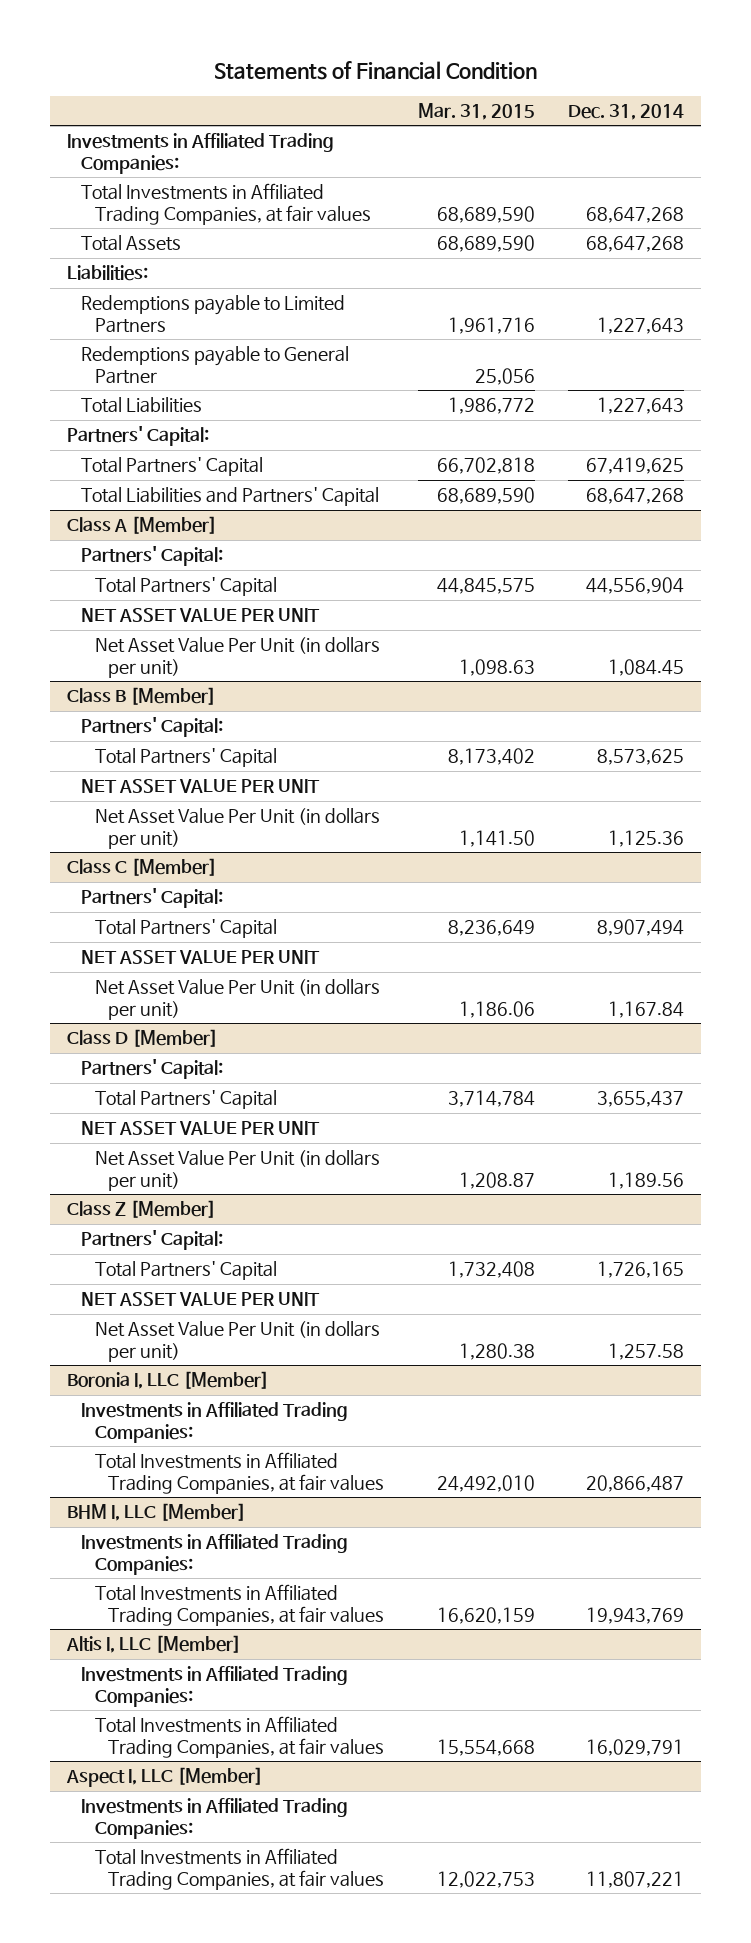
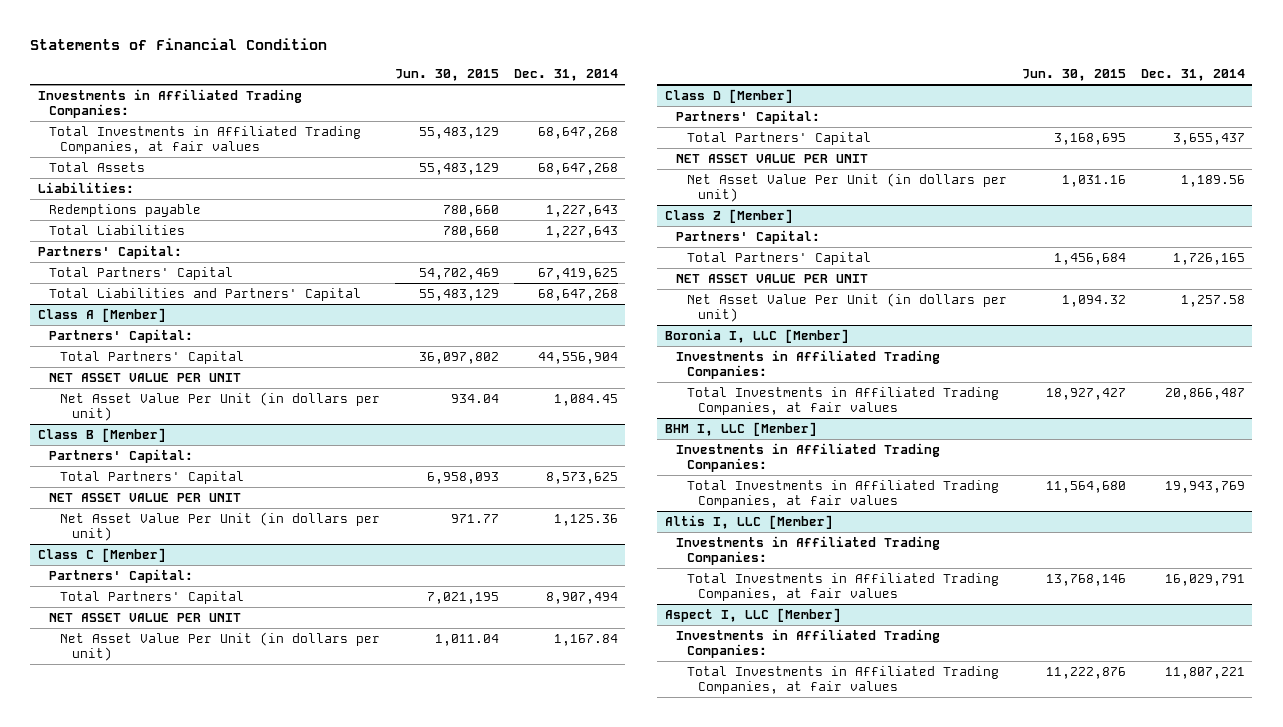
[417,102,535,120] Mar. 31, 2015 -> none
none -> [395,69,500,82] Jun. 30, 2015
[80,346,349,384] Redemptions payable to General Partner -> none
[80,295,345,333] Redemptions payable to Limited Partners -> [49,204,202,218] Redemptions payable

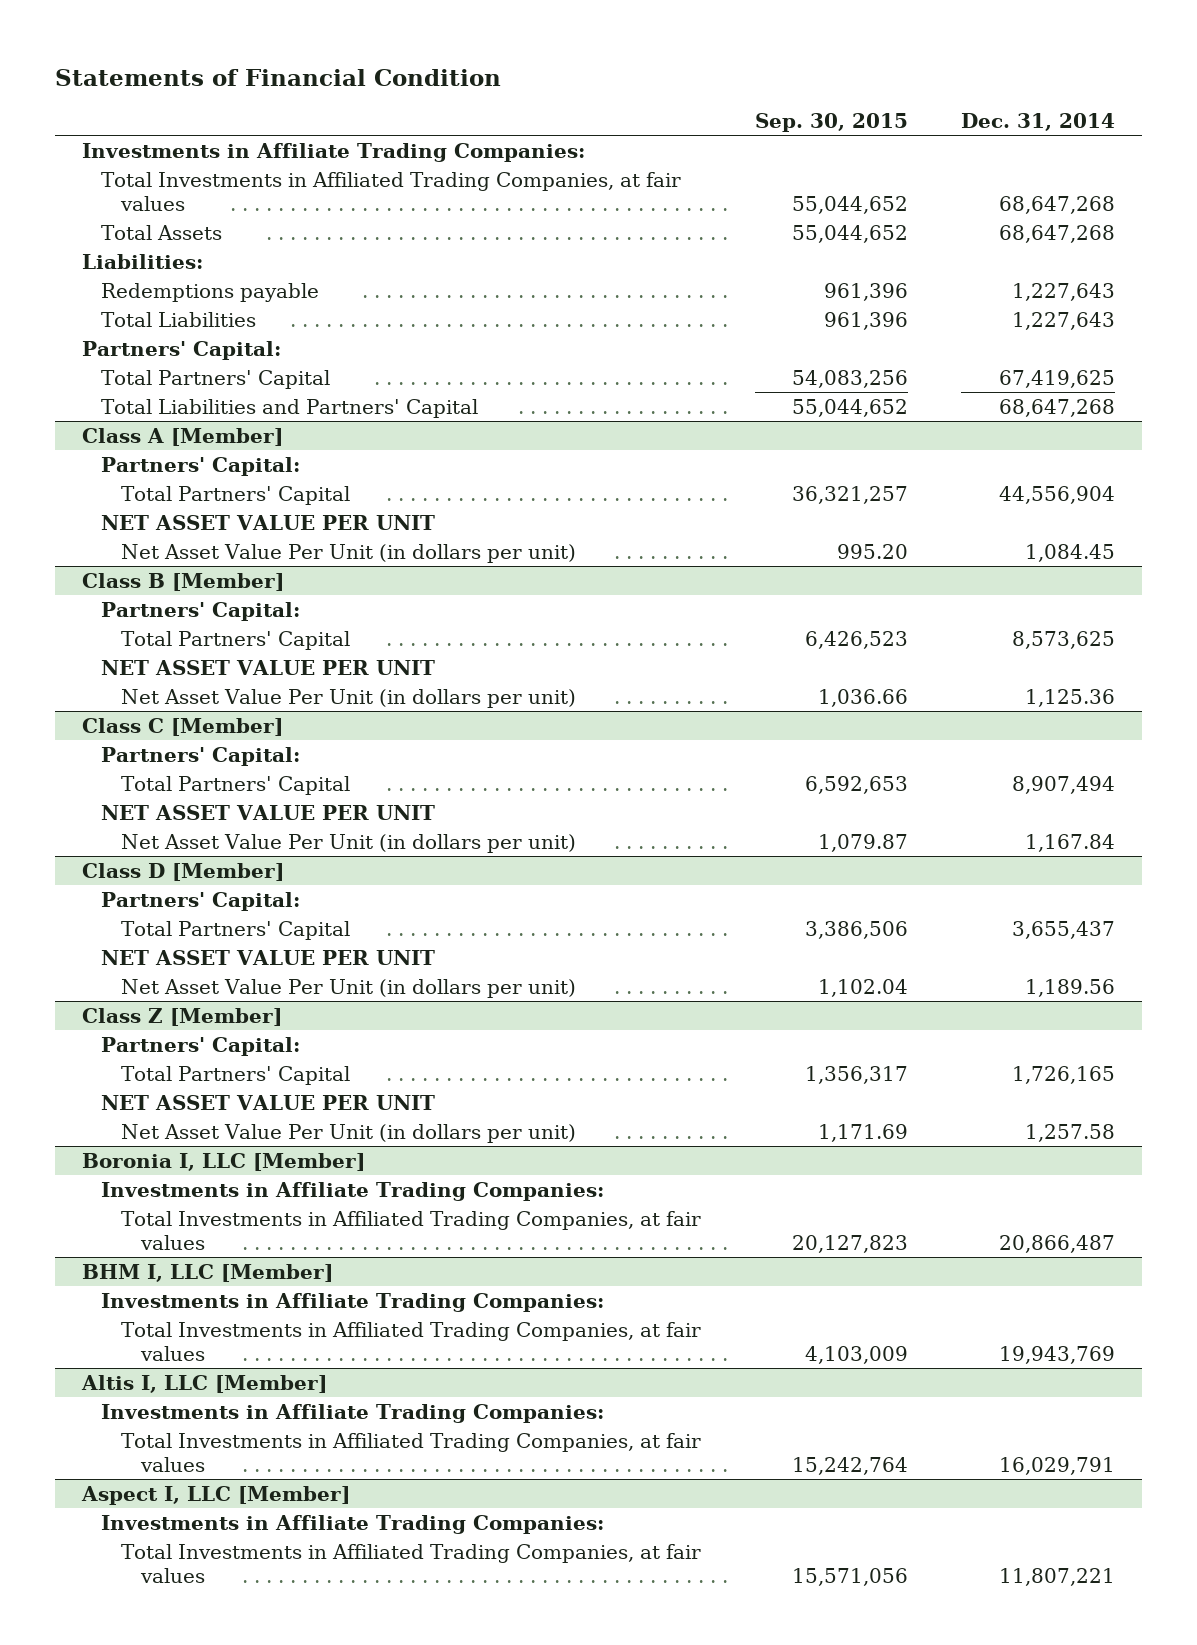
[395,69,500,82] Jun. 30, 2015 -> none
none -> [754,112,908,132] Sep. 30, 2015
[37,89,302,119] Investments in Affiliated Trading Companies: -> [81,142,585,162] Investments in Affiliate Trading Companies:
[675,350,940,380] Investments in Affiliated Trading Companies: -> [101,1181,605,1201] Investments in Affiliate Trading Companies:
[675,443,940,473] Investments in Affiliated Trading Companies: -> [101,1292,605,1312] Investments in Affiliate Trading Companies:
[675,536,940,566] Investments in Affiliated Trading Companies: -> [101,1403,605,1423] Investments in Affiliate Trading Companies:
[675,629,940,659] Investments in Affiliated Trading Companies: -> [101,1514,605,1534] Investments in Affiliate Trading Companies:

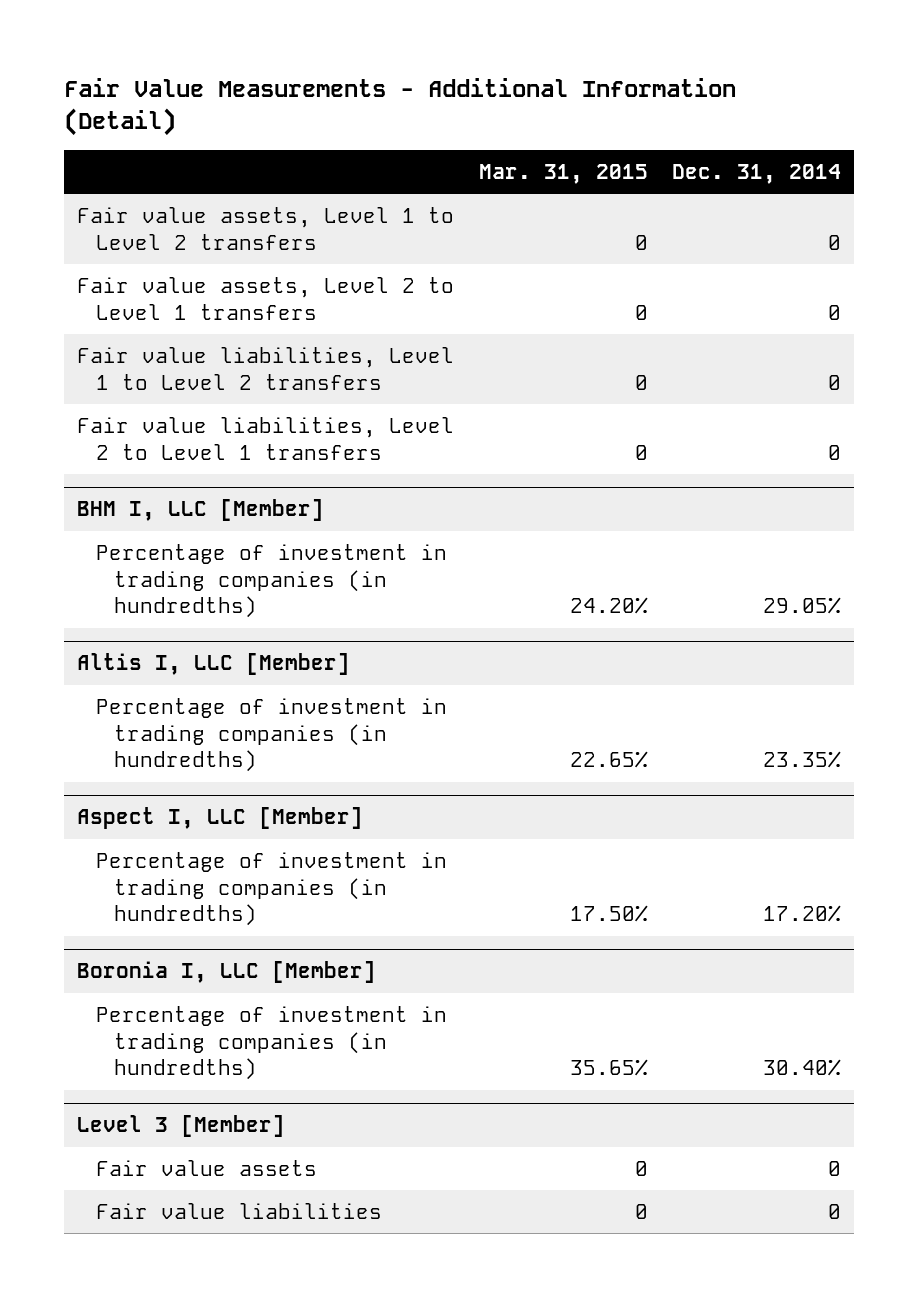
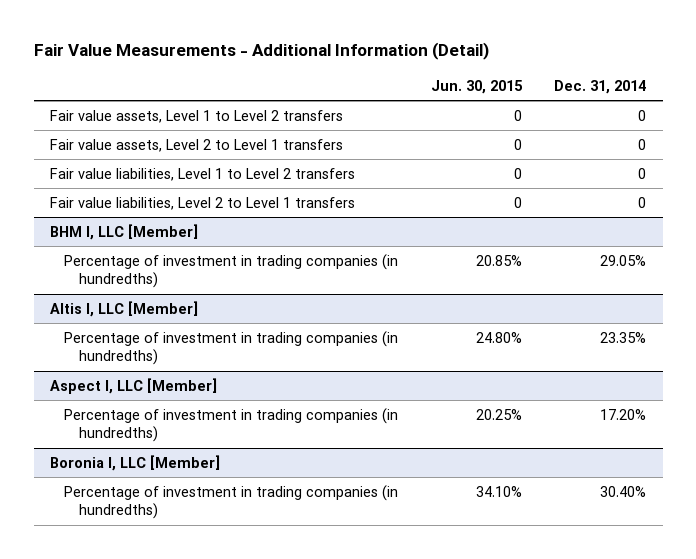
[478,164,648,185] Mar. 31, 2015 -> none
none -> [430,80,523,95] Jun. 30, 2015
[76,1115,285,1138] Level 3 [Member] -> none
[95,1159,317,1176] Fair value assets -> none
[95,1202,382,1219] Fair value liabilities -> none

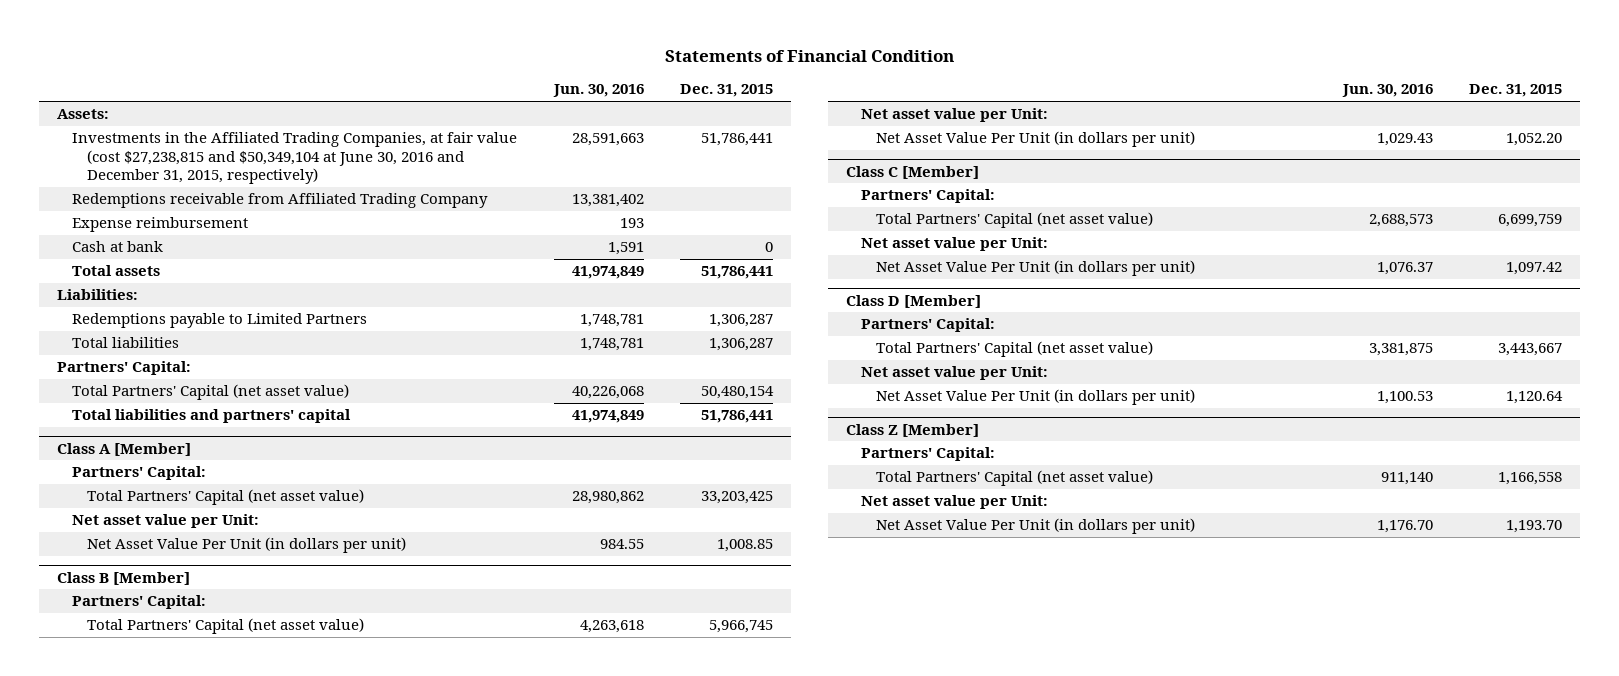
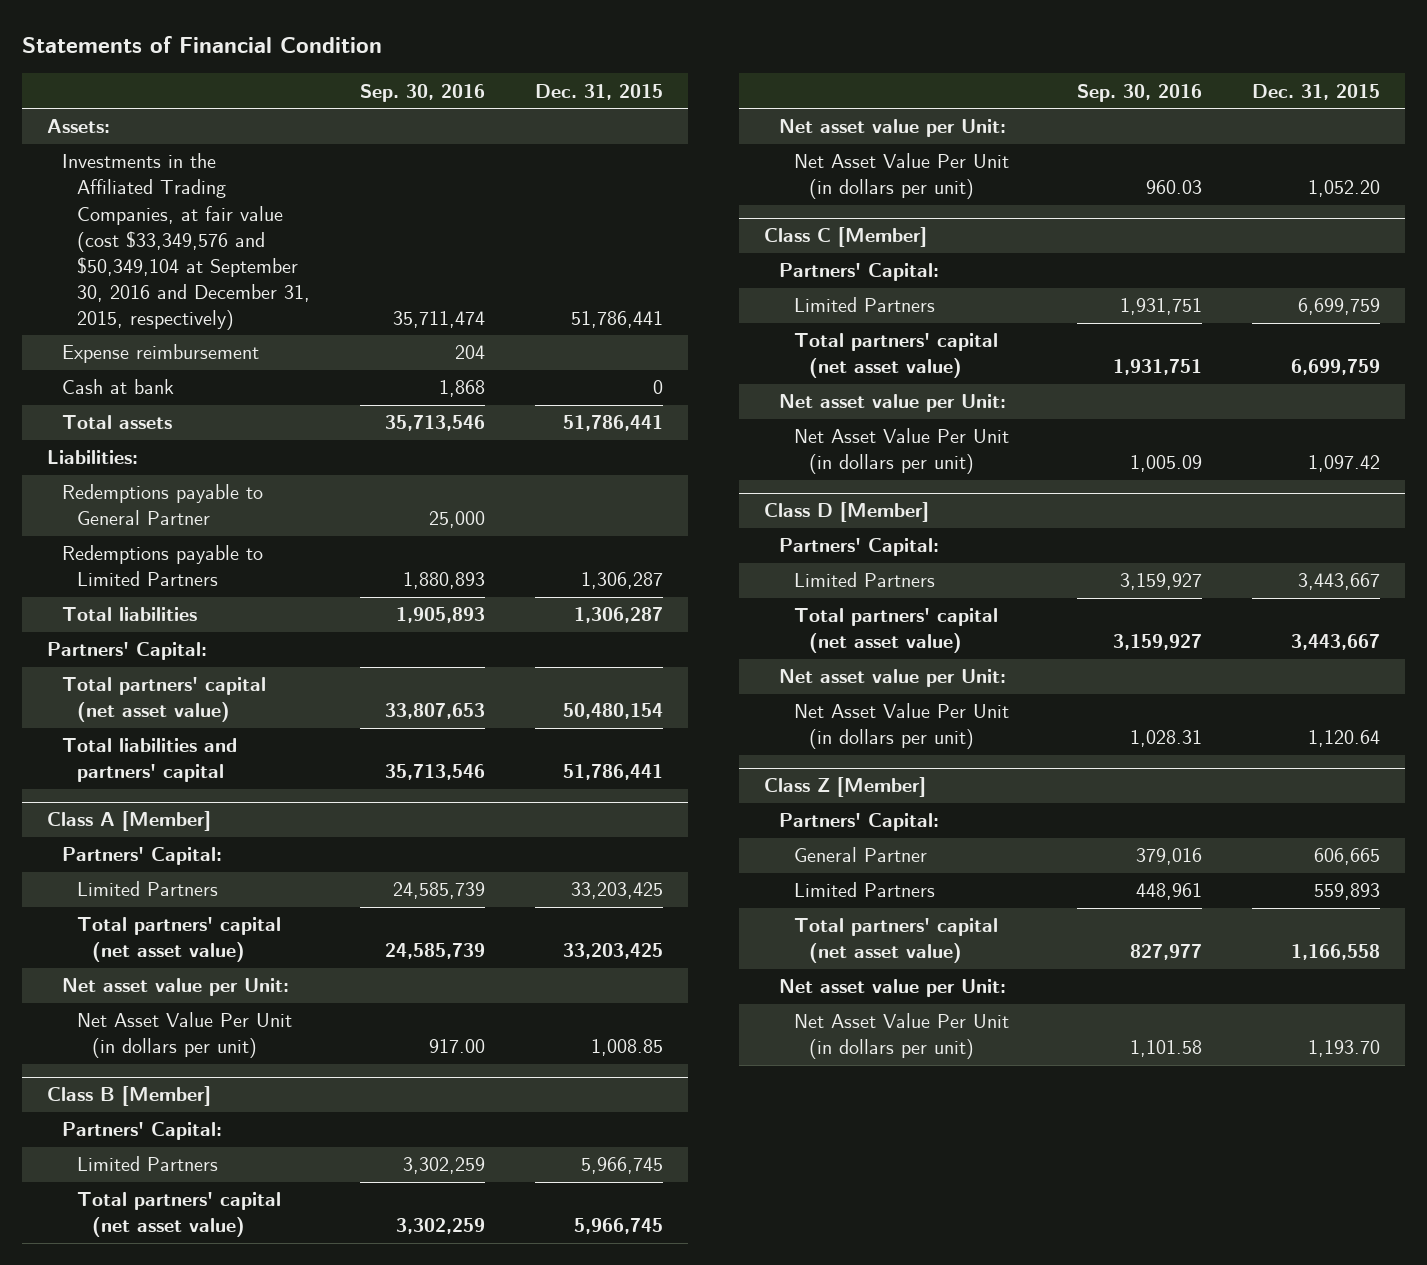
[552,84,644,98] Jun. 30, 2016 -> none
none -> [360,83,486,102] Sep. 30, 2016
[72,193,489,209] Redemptions receivable from Affiliated Trading Company -> none
[72,132,518,185] Investments in the Affiliated Trading Companies, at fair value (cost $27,238,815 and $50,349,104 at June 30, 2016 and December 31, 2015, respectively) -> [62,153,310,330] Investments in the Affiliated Trading Companies, at fair value (cost $33,349,576 and $50,349,104 at September 30, 2016 and December 31, 2015, respectively)
none -> [62,484,264,526] Redemptions payable to General Partner
[72,384,350,401] Total Partners' Capital (net asset value) -> [62,677,267,723] Total partners' capital (net asset value)
none -> [76,881,218,897] Limited Partners
[87,489,365,506] Total Partners' Capital (net asset value) -> [76,917,281,963] Total partners' capital (net asset value)
none -> [76,1156,218,1172] Limited Partners
[87,618,365,635] Total Partners' Capital (net asset value) -> [76,1192,281,1238] Total partners' capital (net asset value)
none -> [793,297,935,313] Limited Partners
[876,212,1154,229] Total Partners' Capital (net asset value) -> [793,333,998,379] Total partners' capital (net asset value)
none -> [793,572,935,588] Limited Partners
[876,341,1154,358] Total Partners' Capital (net asset value) -> [793,608,998,654] Total partners' capital (net asset value)
none -> [793,847,927,863] General Partner
none -> [793,882,935,898] Limited Partners
[876,470,1154,487] Total Partners' Capital (net asset value) -> [793,918,998,964] Total partners' capital (net asset value)

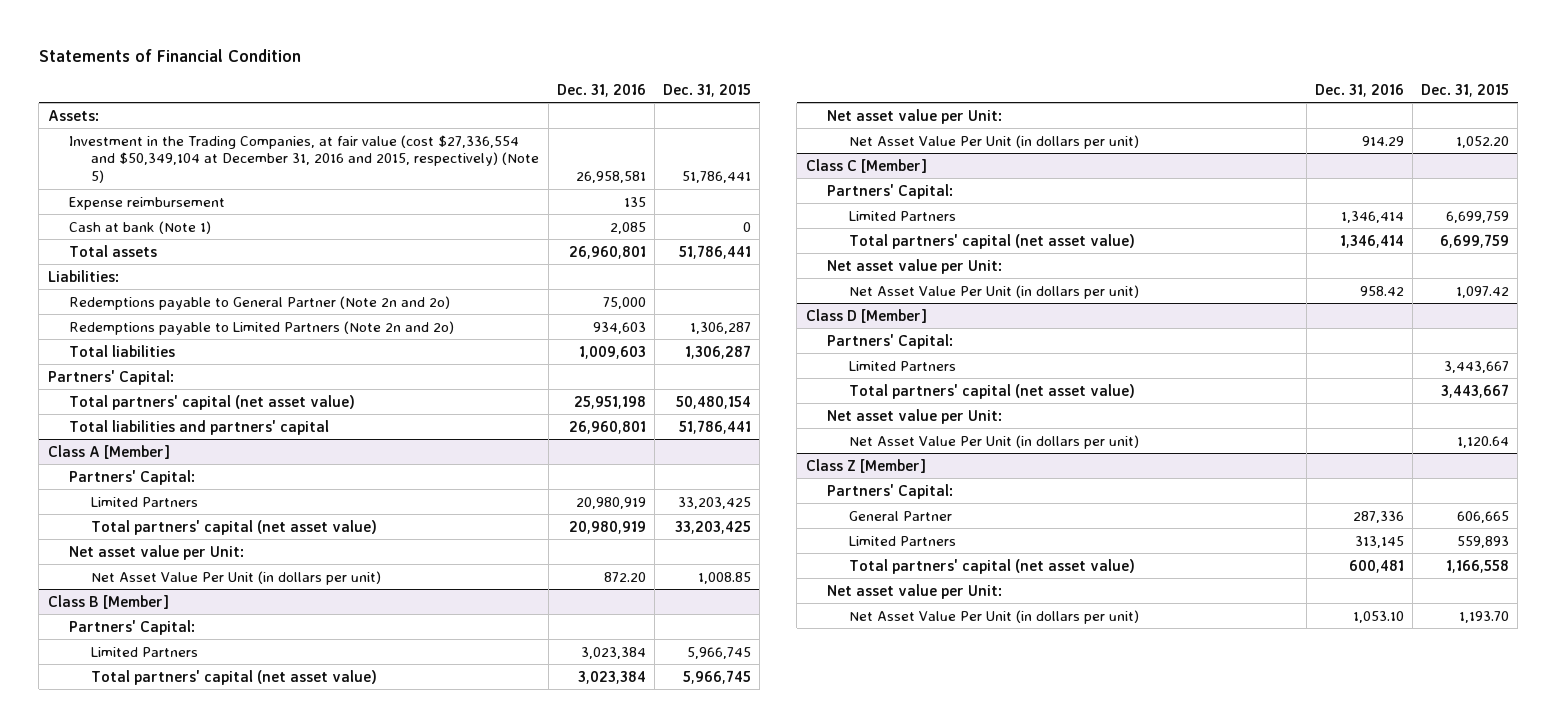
[360,83,486,102] Sep. 30, 2016 -> none
none -> [556,83,646,97] Dec. 31, 2016
[62,153,310,330] Investments in the Affiliated Trading Companies, at fair value (cost $33,349,576 and $50,349,104 at September 30, 2016 and December 31, 2015, respectively) -> [69,134,540,184] Investment in the Trading Companies, at fair value (cost $27,336,554 and $50,349,104 at December 31, 2016 and 2015, respectively) (Note 5)
[62,379,175,395] Cash at bank -> [69,220,212,234] Cash at bank (Note 1)
[62,484,264,526] Redemptions payable to General Partner -> [69,295,451,310] Redemptions payable to General Partner (Note 2n and 2o)
[62,545,264,587] Redemptions payable to Limited Partners -> [69,320,455,335] Redemptions payable to Limited Partners (Note 2n and 2o)

